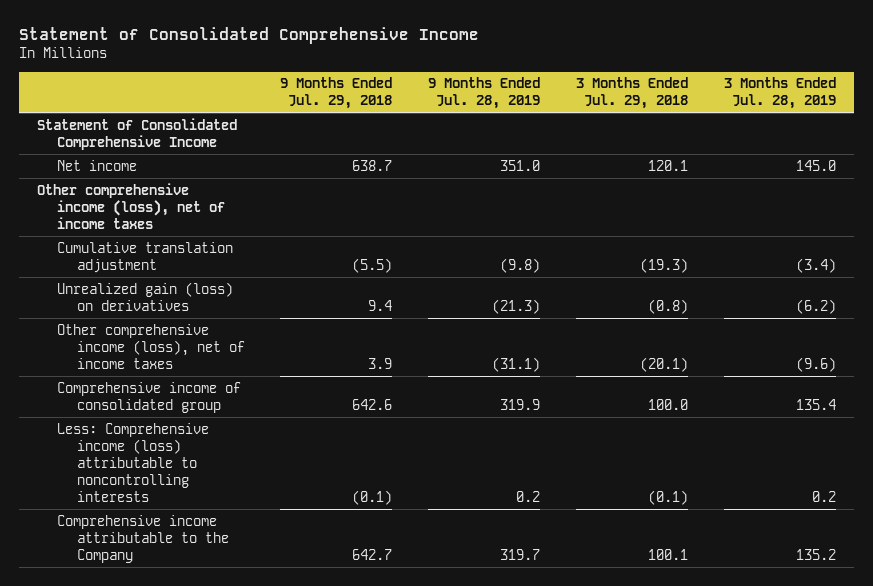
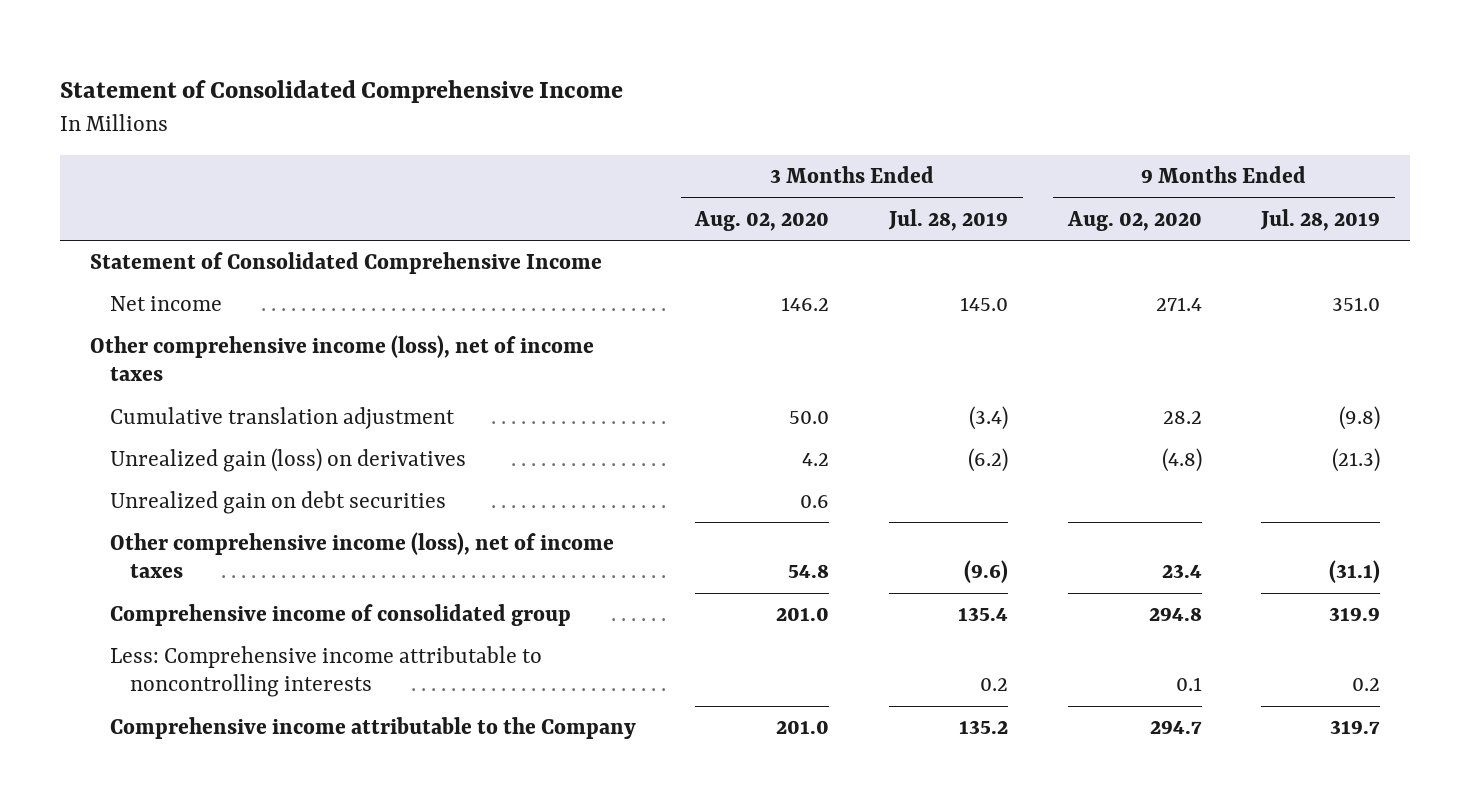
[280,77,393,110] 9 Months Ended Jul. 29, 2018 -> none
[575,77,688,110] 3 Months Ended Jul. 29, 2018 -> none
none -> [694,210,830,231] Aug. 02, 2020
none -> [1066,210,1202,231] Aug. 02, 2020
none -> [109,491,446,515] Unrealized gain on debt securities
[57,422,210,502] Less: Comprehensive income (loss) attributable to noncontrolling interests -> [109,646,542,698] Less: Comprehensive income attributable to noncontrolling interests

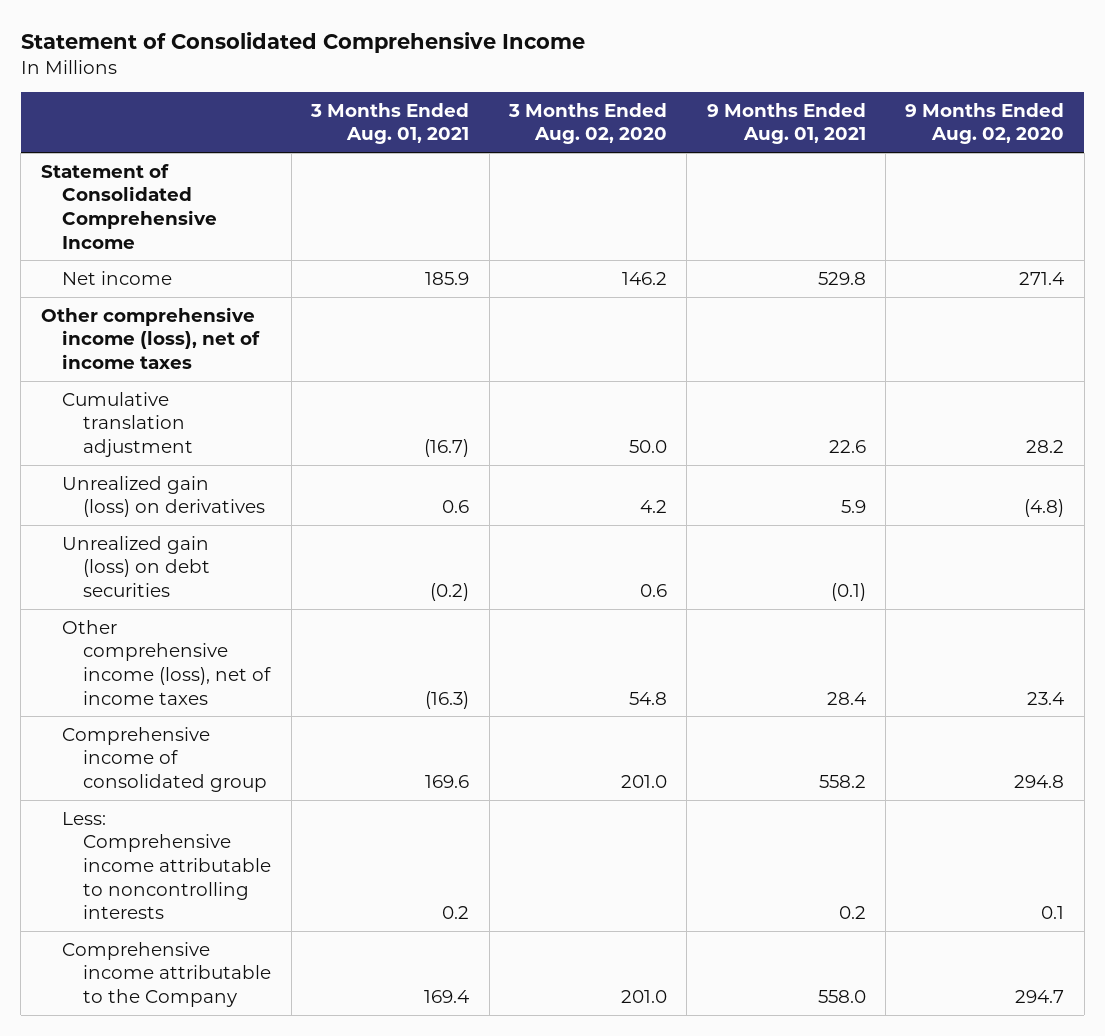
[888,208,1009,231] Jul. 28, 2019 -> none
[1260,208,1381,231] Jul. 28, 2019 -> none
none -> [310,102,470,145] 3 Months Ended Aug. 01, 2021
none -> [706,102,866,145] 9 Months Ended Aug. 01, 2021
[109,491,446,515] Unrealized gain on debt securities -> [62,535,211,597] Unrealized gain (loss) on debt securities

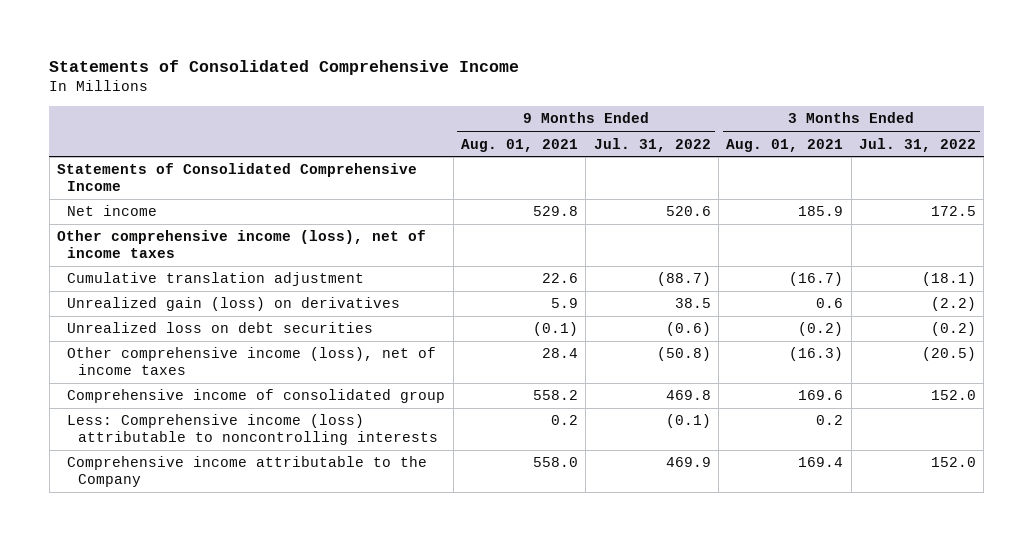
[20,32,585,54] Statement of Consolidated Comprehensive Income -> [49,59,520,75] Statements of Consolidated Comprehensive Income
[507,102,667,145] 3 Months Ended Aug. 02, 2020 -> none
[905,102,1065,145] 9 Months Ended Aug. 02, 2020 -> none
none -> [593,137,711,152] Jul. 31, 2022
none -> [859,137,977,152] Jul. 31, 2022
[40,163,218,249] Statement of Consolidated Comprehensive Income -> [57,163,418,192] Statements of Consolidated Comprehensive Income
[62,535,211,597] Unrealized gain (loss) on debt securities -> [67,322,374,334] Unrealized loss on debt securities
[62,811,272,920] Less: Comprehensive income attributable to noncontrolling interests -> [67,414,438,446] Less: Comprehensive income (loss) attributable to noncontrolling interests

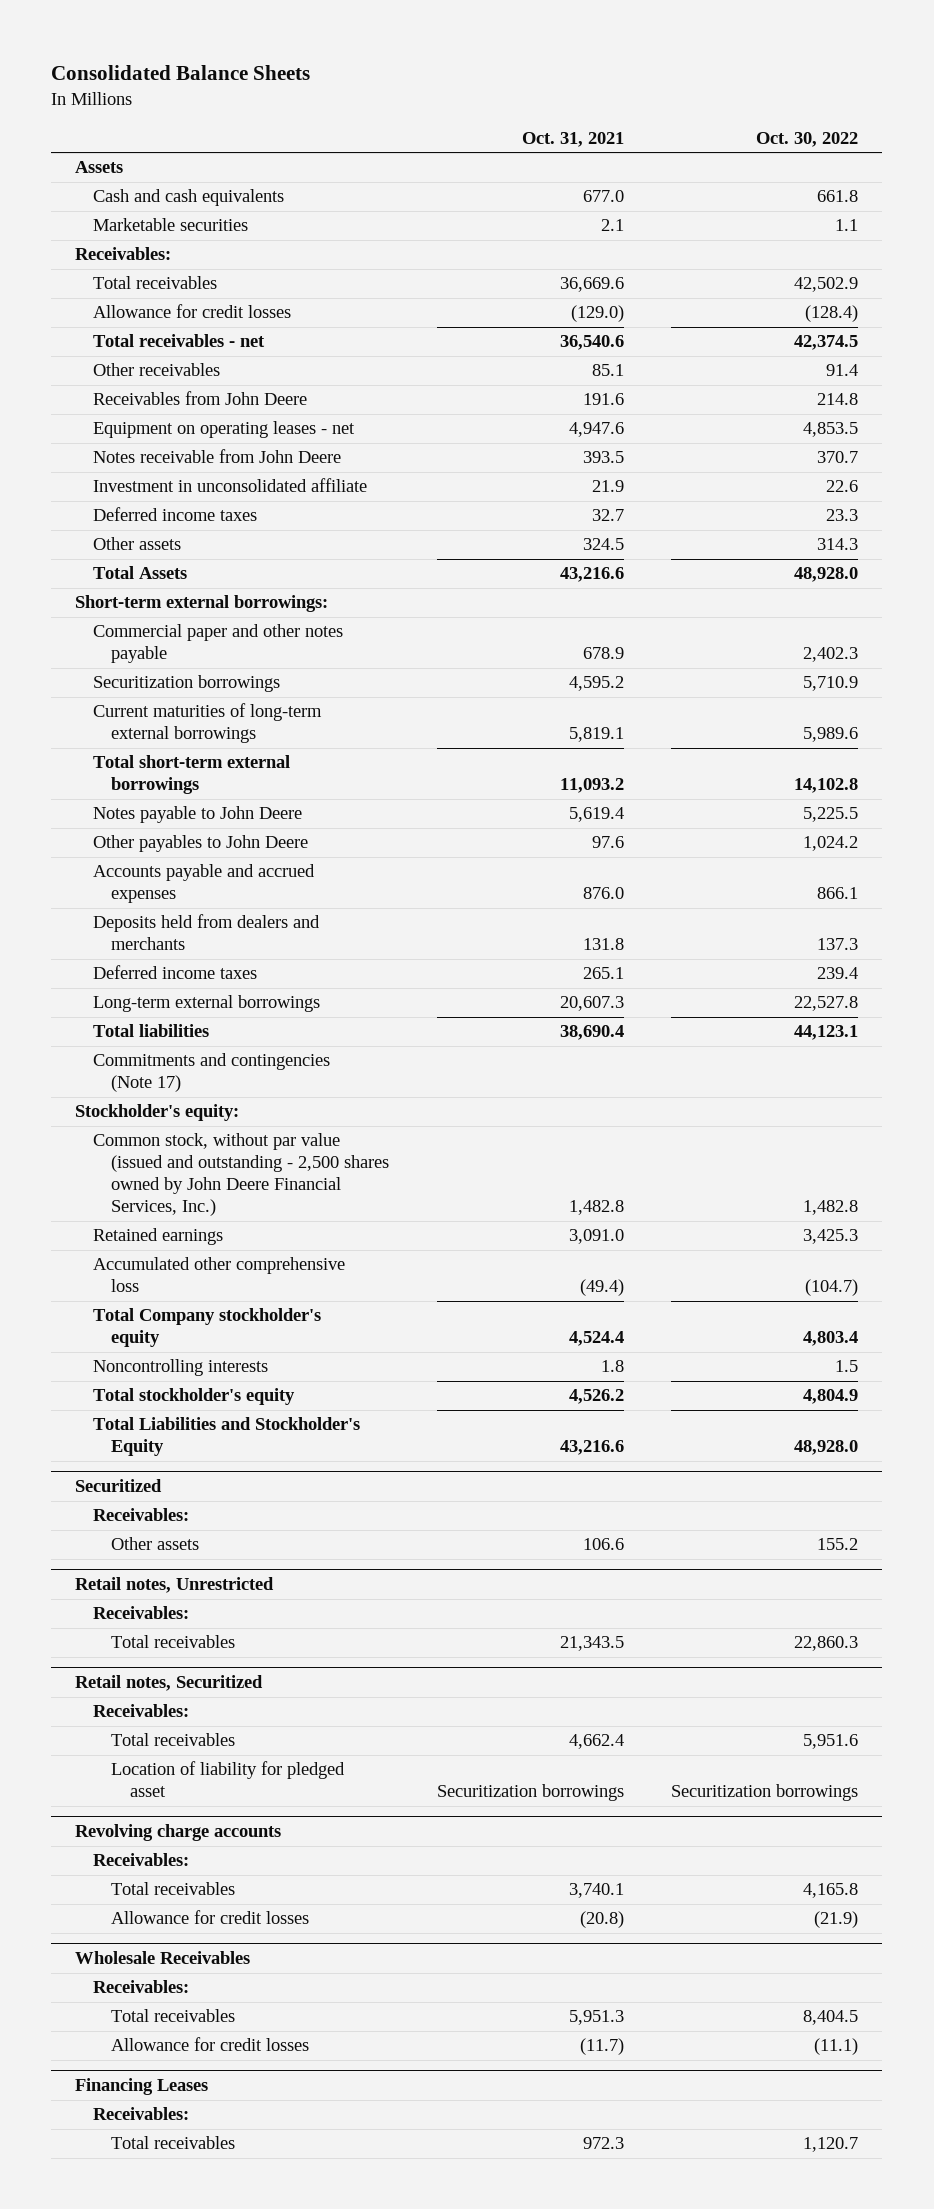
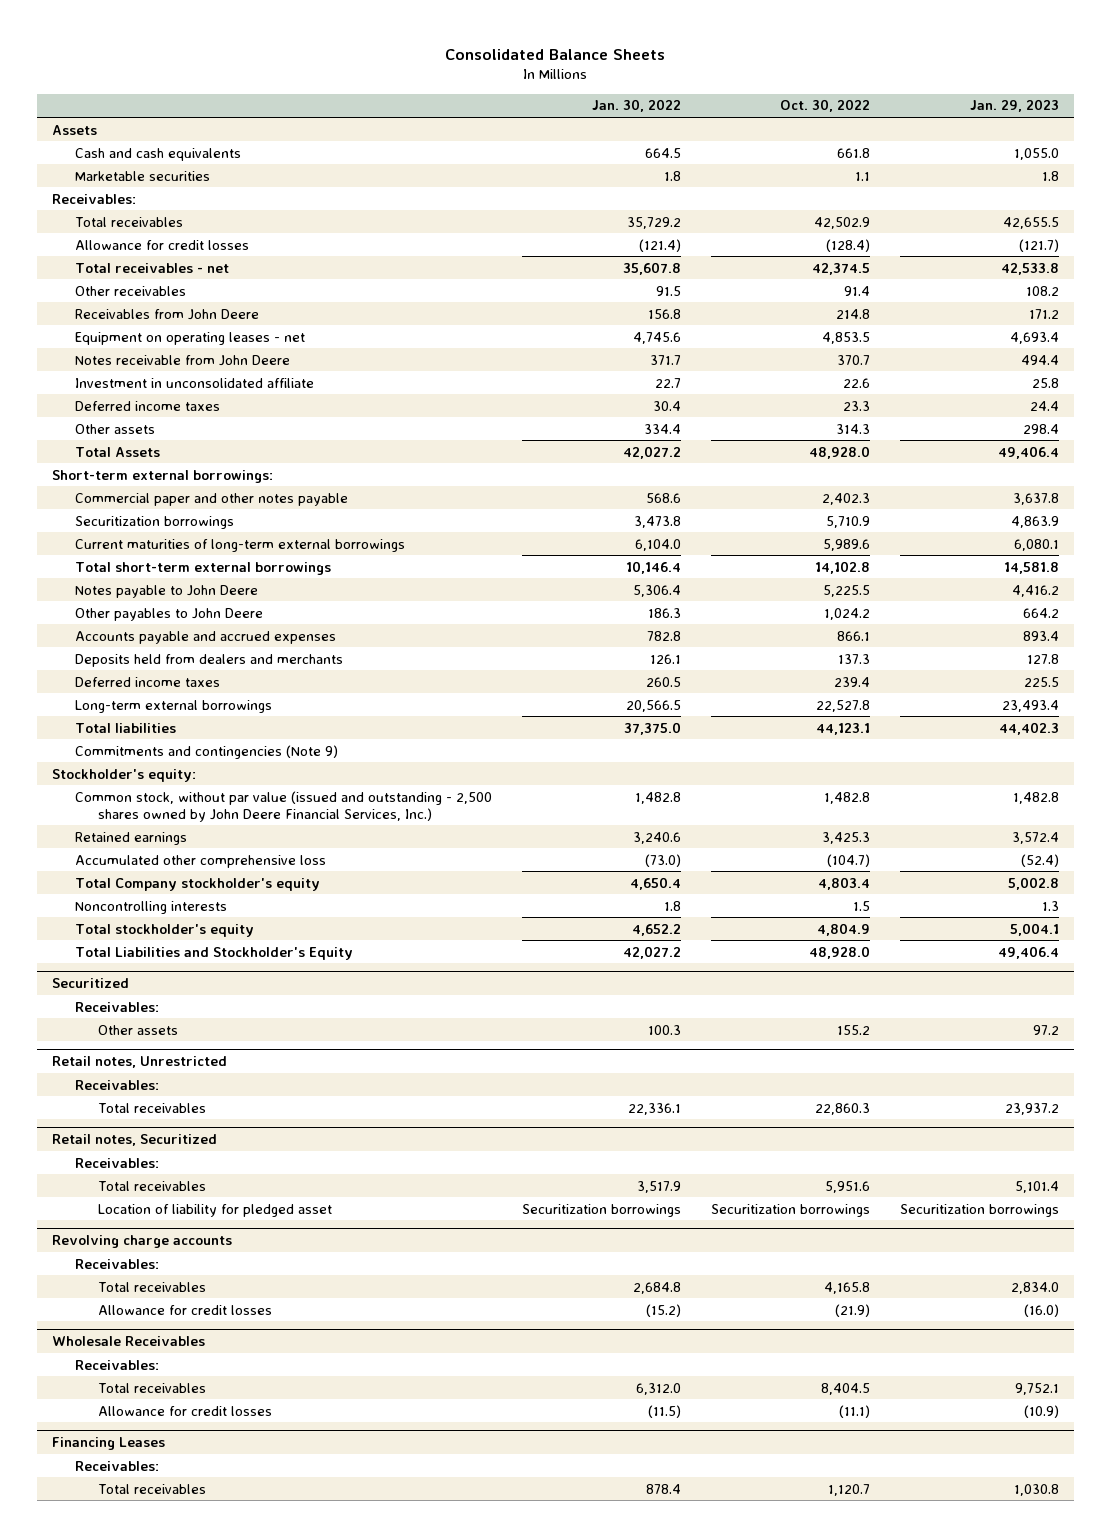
[521,131,624,147] Oct. 31, 2021 -> none
none -> [592,99,682,113] Jan. 30, 2022
none -> [969,99,1059,113] Jan. 29, 2023
[93,1053,331,1093] Commitments and contingencies (Note 17) -> [75,744,339,759] Commitments and contingencies (Note 9)

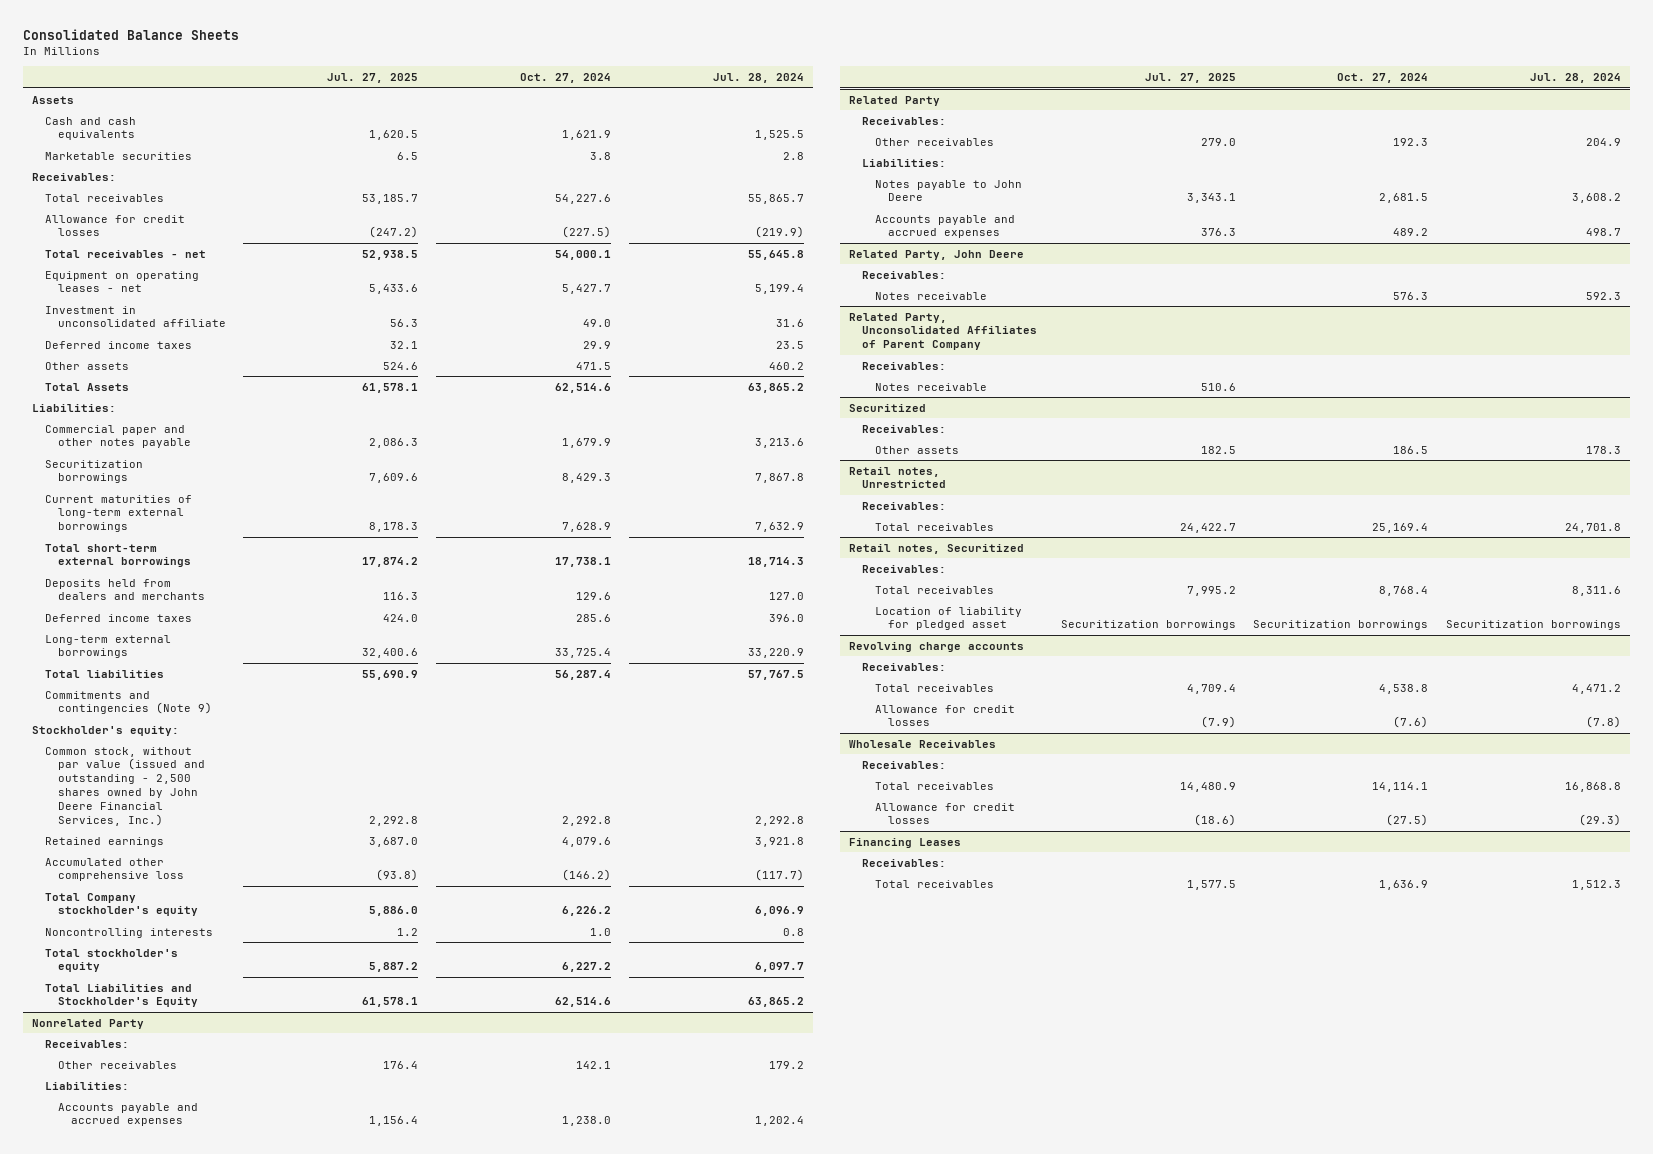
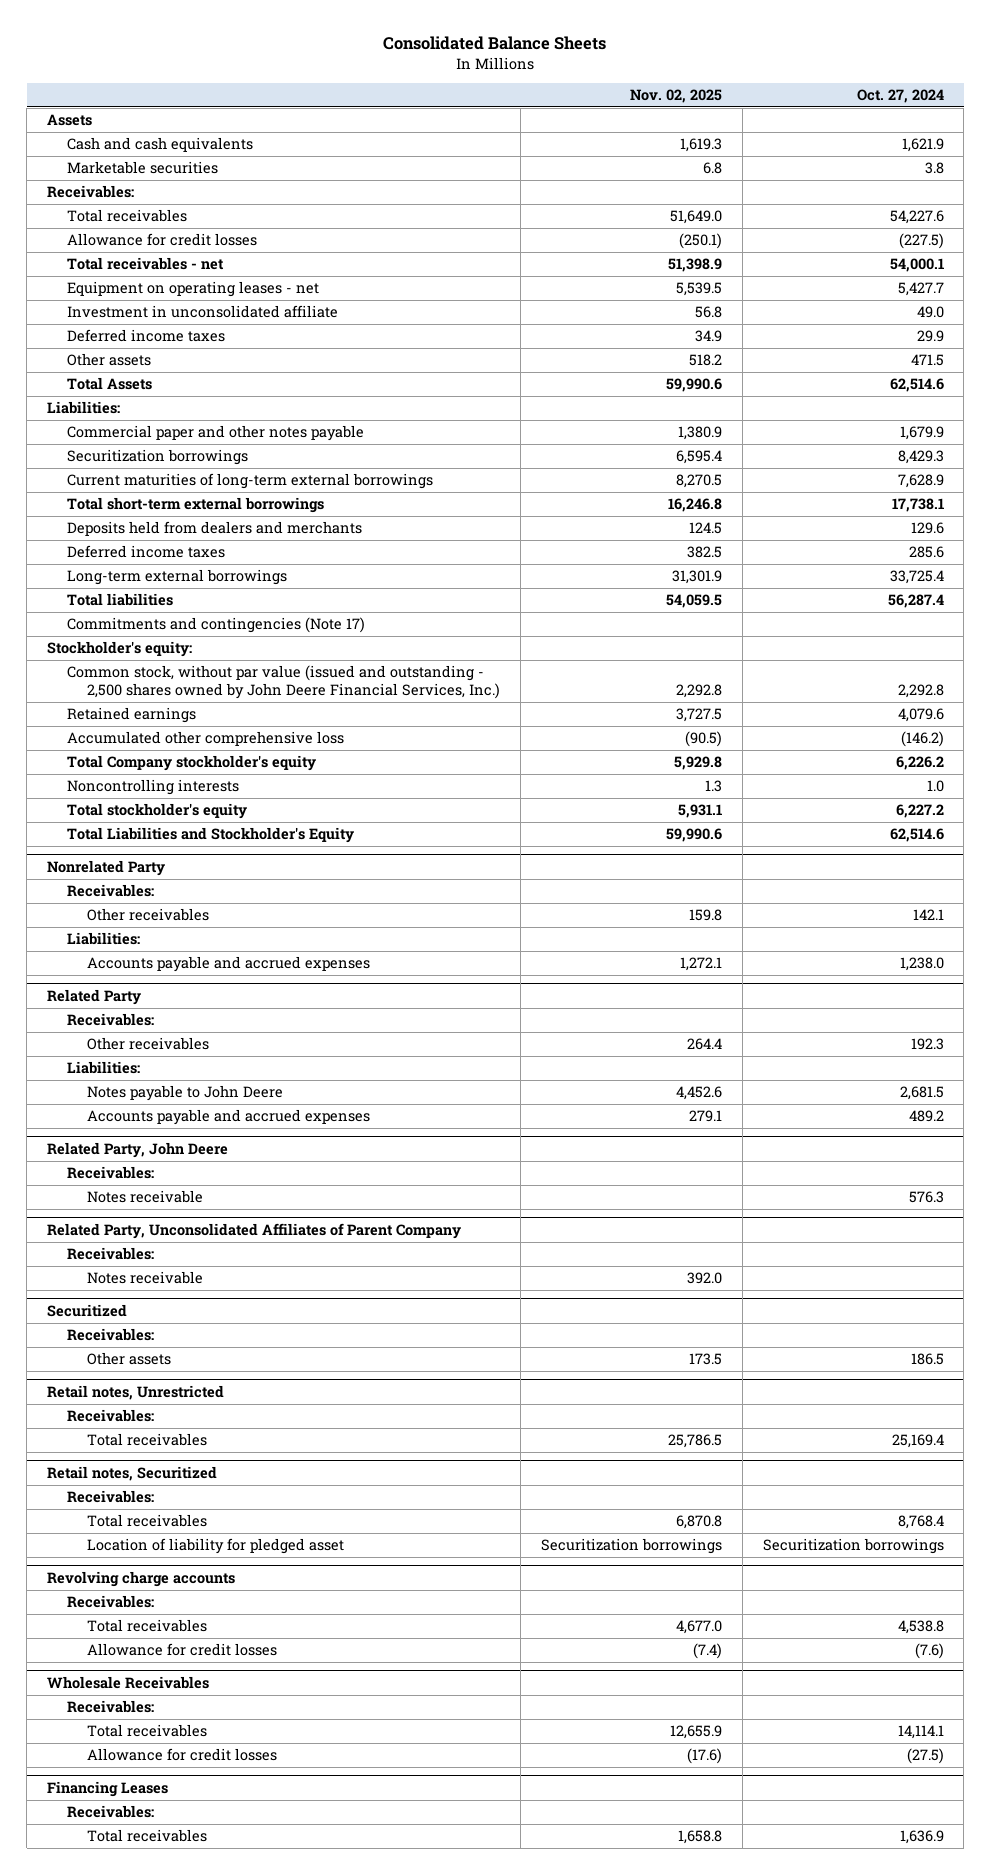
[327,73,419,84] Jul. 27, 2025 -> none
[712,73,804,84] Jul. 28, 2024 -> none
none -> [629,89,722,104] Nov. 02, 2025
[44,690,212,715] Commitments and contingencies (Note 9) -> [67,617,366,634] Commitments and contingencies (Note 17)

